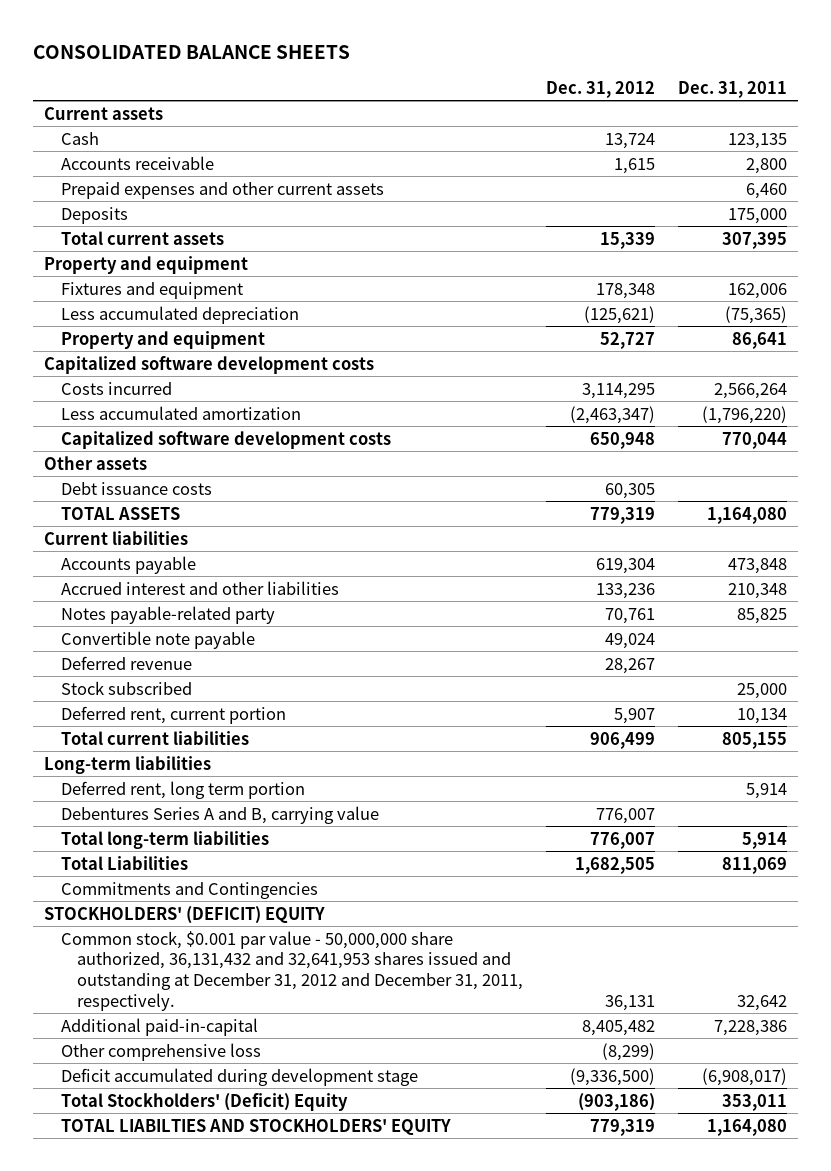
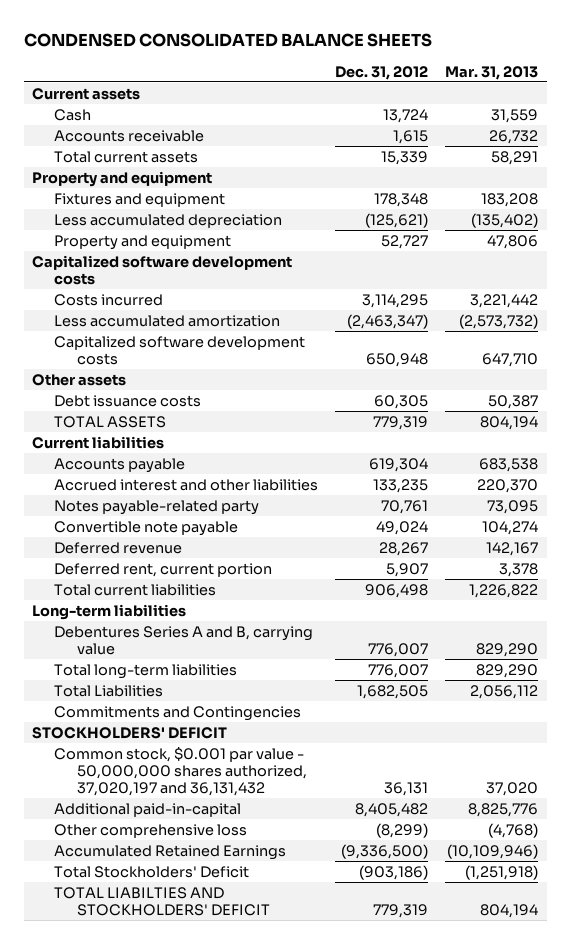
[32,44,350,59] CONSOLIDATED BALANCE SHEETS -> [23,33,432,48] CONDENSED CONSOLIDATED BALANCE SHEETS
[677,81,787,99] Dec. 31, 2011 -> none
none -> [445,65,539,80] Mar. 31, 2013
[60,181,384,199] Prepaid expenses and other current assets -> none
[60,206,128,224] Deposits -> none
[595,582,655,599] 133,236 -> [373,478,429,493] 133,235
[60,680,192,695] Stock subscribed -> none
[589,731,655,749] 906,499 -> [365,583,429,598] 906,498
[60,780,305,799] Deferred rent, long term portion -> none
[44,905,326,924] STOCKHOLDERS' (DEFICIT) EQUITY -> [32,726,228,739] STOCKHOLDERS' DEFICIT
[60,930,524,1012] Common stock, $0.001 par value - 50,000,000 share authorized, 36,131,432 and 32,641,953 shares issued and outstanding at December 31, 2012 and December 31, 2011, respectively. -> [54,746,307,797] Common stock, $0.001 par value - 50,000,000 shares authorized, 37,020,197 and 36,131,432
[60,1067,418,1086] Deficit accumulated during development stage -> [54,844,287,860] Accumulated Retained Earnings
[60,1092,348,1111] Total Stockholders' (Deficit) Equity -> [54,865,250,878] Total Stockholders' Deficit
[60,1118,451,1135] TOTAL LIABILTIES AND STOCKHOLDERS' EQUITY -> [54,886,270,917] TOTAL LIABILTIES AND STOCKHOLDERS' DEFICIT

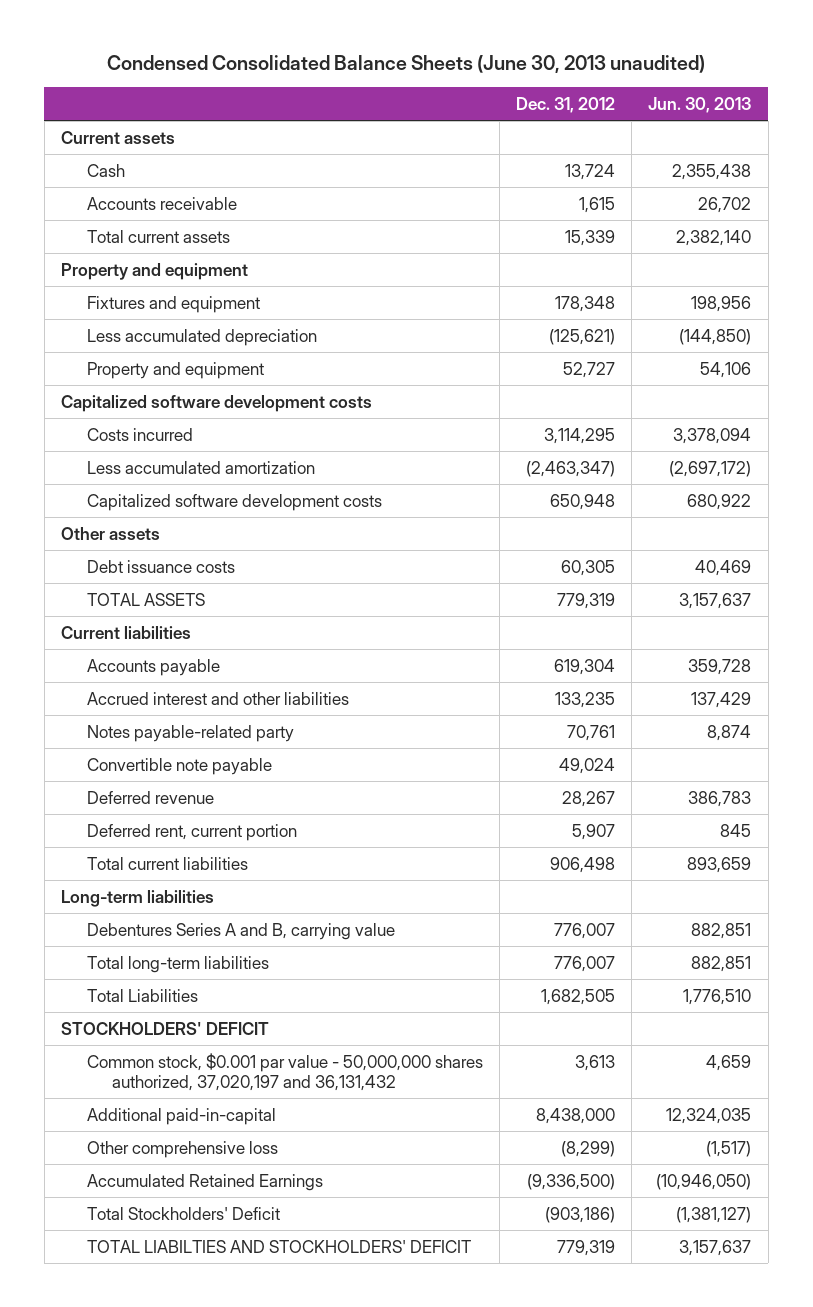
[23,33,432,48] CONDENSED CONSOLIDATED BALANCE SHEETS -> [107,55,706,74] Condensed Consolidated Balance Sheets (June 30, 2013 unaudited)
[445,65,539,80] Mar. 31, 2013 -> none
none -> [648,96,752,113] Jun. 30, 2013
[54,705,302,721] Commitments and Contingencies -> none
[384,782,429,797] 36,131 -> [575,1054,616,1071] 3,613
[355,802,429,817] 8,405,482 -> [536,1107,616,1124] 8,438,000

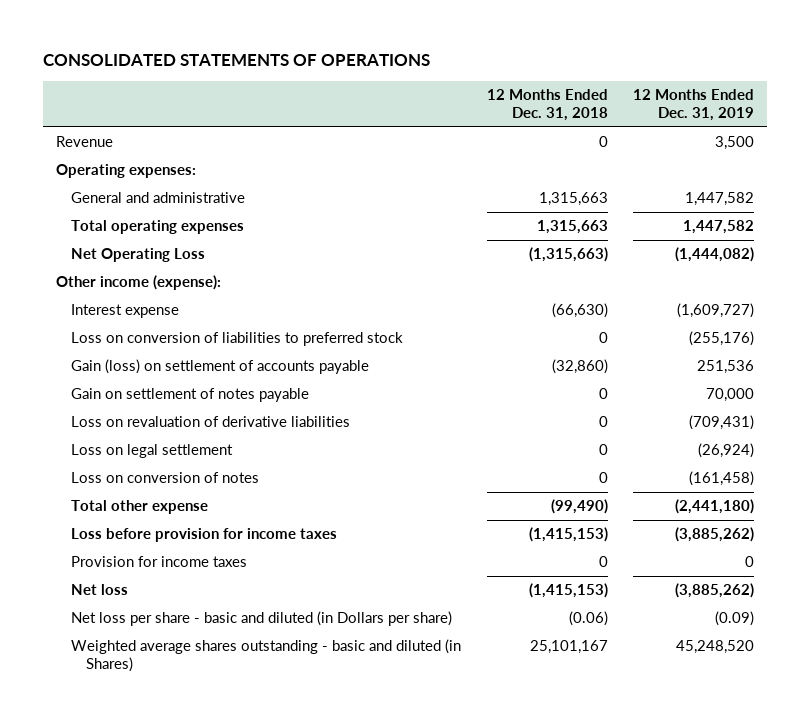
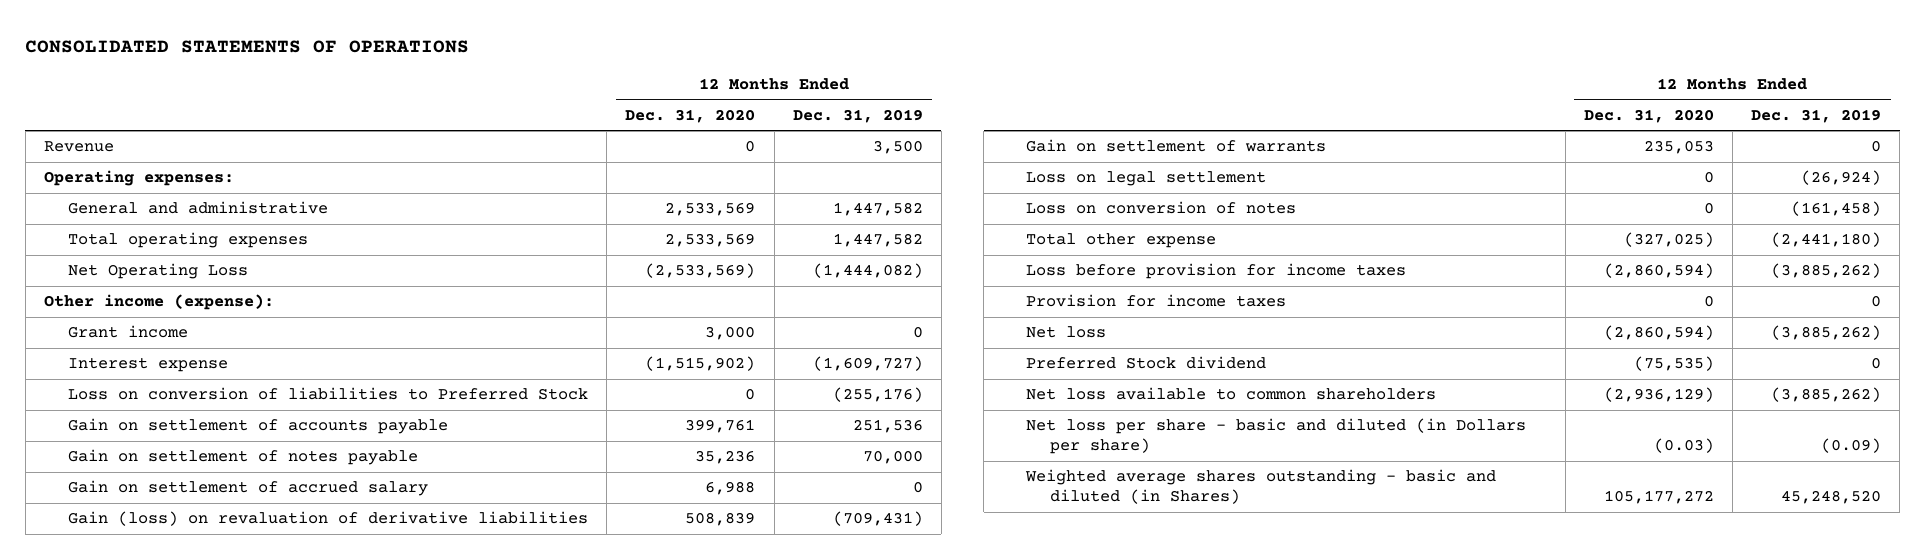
[486,89,608,121] 12 Months Ended Dec. 31, 2018 -> none
none -> [625,108,756,123] Dec. 31, 2020
none -> [67,325,188,339] Grant income
[71,332,404,347] Loss on conversion of liabilities to preferred stock -> [67,387,588,401] Loss on conversion of liabilities to Preferred Stock
[71,359,370,375] Gain (loss) on settlement of accounts payable -> [67,418,448,435] Gain on settlement of accounts payable
none -> [67,480,428,497] Gain on settlement of accrued salary
[71,416,351,428] Loss on revaluation of derivative liabilities -> [67,511,588,527] Gain (loss) on revaluation of derivative liabilities
none -> [1026,139,1327,153] Gain on settlement of warrants
none -> [1026,356,1267,370] Preferred Stock dividend
none -> [1026,387,1437,401] Net loss available to common shareholders

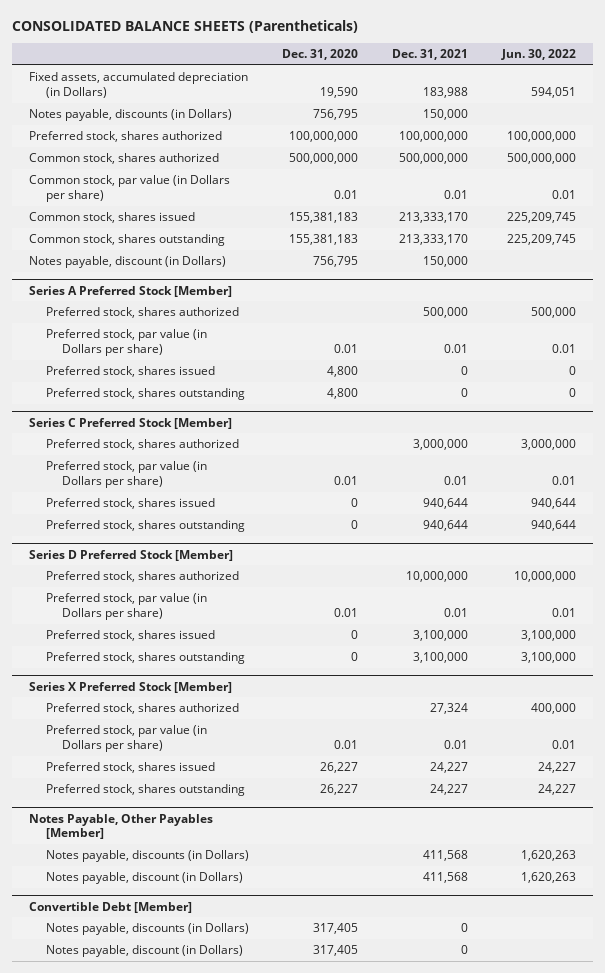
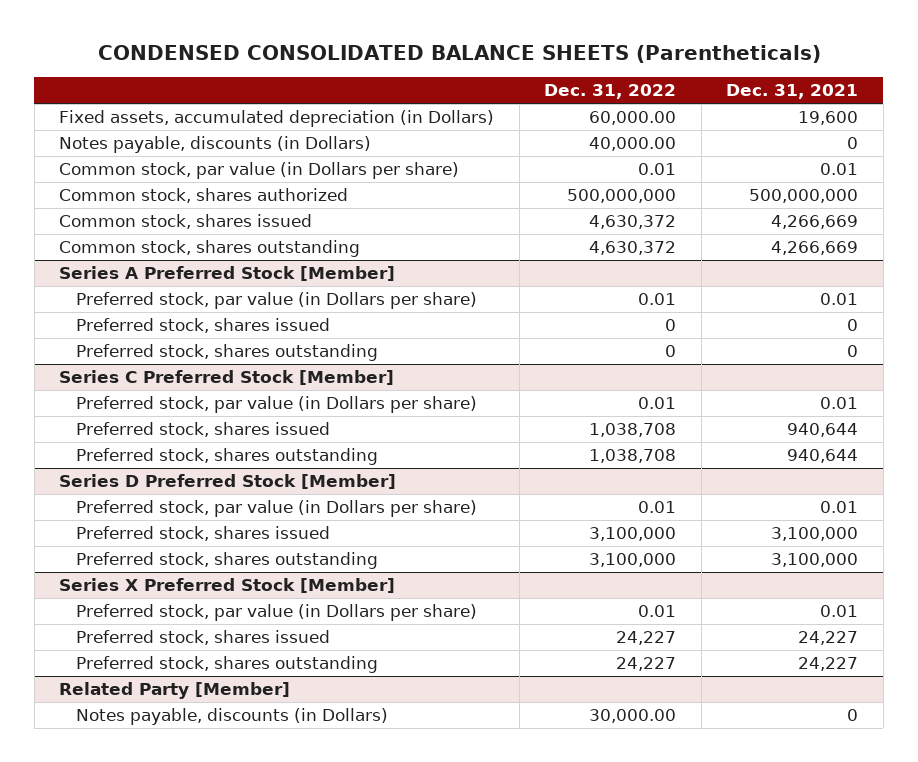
[12,19,359,33] CONSOLIDATED BALANCE SHEETS (Parentheticals) -> [97,45,821,64] CONDENSED CONSOLIDATED BALANCE SHEETS (Parentheticals)
[282,49,359,61] Dec. 31, 2020 -> none
[500,49,576,61] Jun. 30, 2022 -> none
none -> [544,84,677,100] Dec. 31, 2022
[29,131,223,143] Preferred stock, shares authorized -> none
[423,87,469,99] 183,988 -> [798,111,859,126] 19,600
[423,109,469,121] 150,000 -> [847,137,859,150] 0
[29,256,227,269] Notes payable, discount (in Dollars) -> none
[29,153,220,165] Common stock, shares authorized -> [59,188,349,204] Common stock, shares authorized
[399,212,469,224] 213,333,170 -> [771,215,859,230] 4,266,669
[399,234,469,246] 213,333,170 -> [771,241,859,256] 4,266,669
[45,307,239,319] Preferred stock, shares authorized -> none
[45,439,239,451] Preferred stock, shares authorized -> none
[45,571,239,583] Preferred stock, shares authorized -> none
[45,703,239,715] Preferred stock, shares authorized -> none
[29,813,214,840] Notes Payable, Other Payables [Member] -> none
[45,850,249,863] Notes payable, discounts (in Dollars) -> none
[45,872,243,885] Notes payable, discount (in Dollars) -> none
[29,901,193,913] Convertible Debt [Member] -> none
none -> [59,682,291,700] Related Party [Member]
[45,945,243,958] Notes payable, discount (in Dollars) -> none

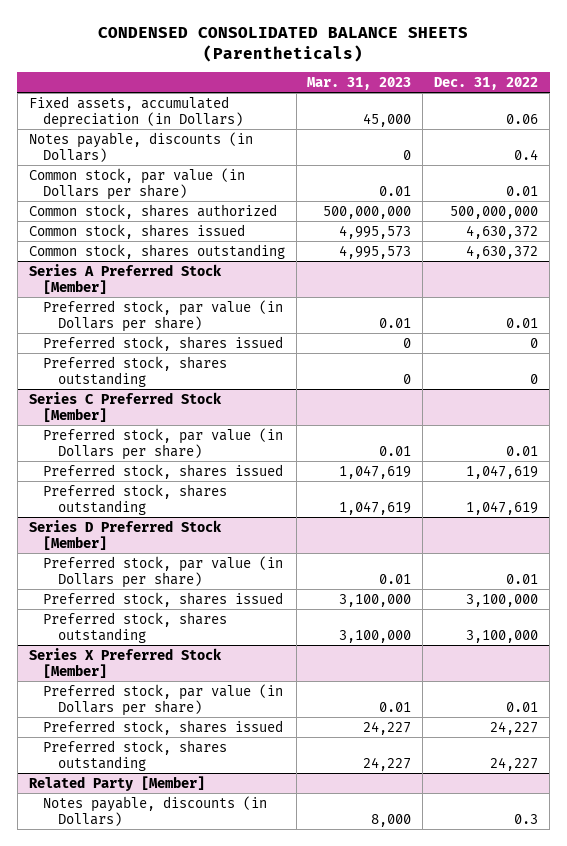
[726,84,859,100] Dec. 31, 2021 -> none
none -> [307,76,412,90] Mar. 31, 2023
[589,111,677,126] 60,000.00 -> [506,113,539,124] 0.06
[589,137,677,152] 40,000.00 -> [514,148,539,160] 0.4
[589,423,677,438] 1,038,708 -> [466,464,539,479] 1,047,619
[589,449,677,464] 1,038,708 -> [466,500,539,515] 1,047,619
[589,709,677,724] 30,000.00 -> [514,813,539,824] 0.3

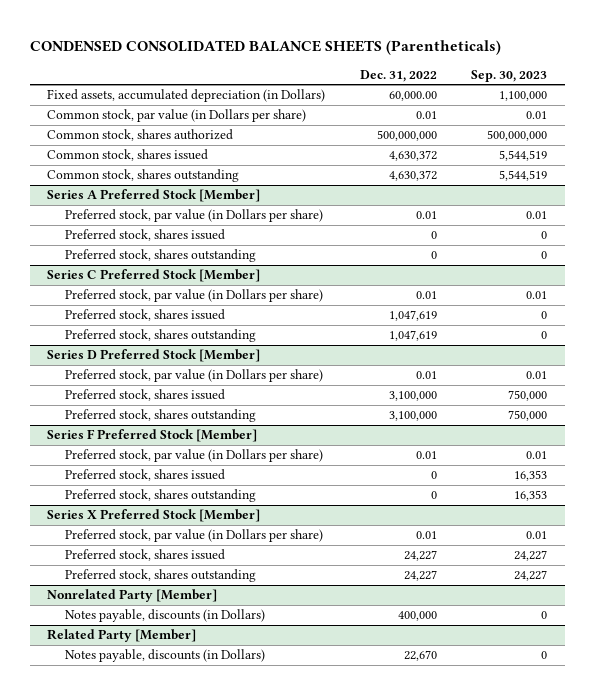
[307,76,412,90] Mar. 31, 2023 -> none
none -> [471,69,548,82] Sep. 30, 2023
[28,131,253,162] Notes payable, discounts (in Dollars) -> none
[506,113,539,124] 0.06 -> [388,91,437,102] 60,000.00
none -> [47,429,258,443] Series F Preferred Stock [Member]
none -> [65,449,324,463] Preferred stock, par value (in Dollars per share)
none -> [65,469,226,482] Preferred stock, shares issued
none -> [65,489,257,503] Preferred stock, shares outstanding
none -> [47,589,218,603] Nonrelated Party [Member]
none -> [65,609,266,623] Notes payable, discounts (in Dollars)
[514,813,539,824] 0.3 -> [403,650,437,662] 22,670

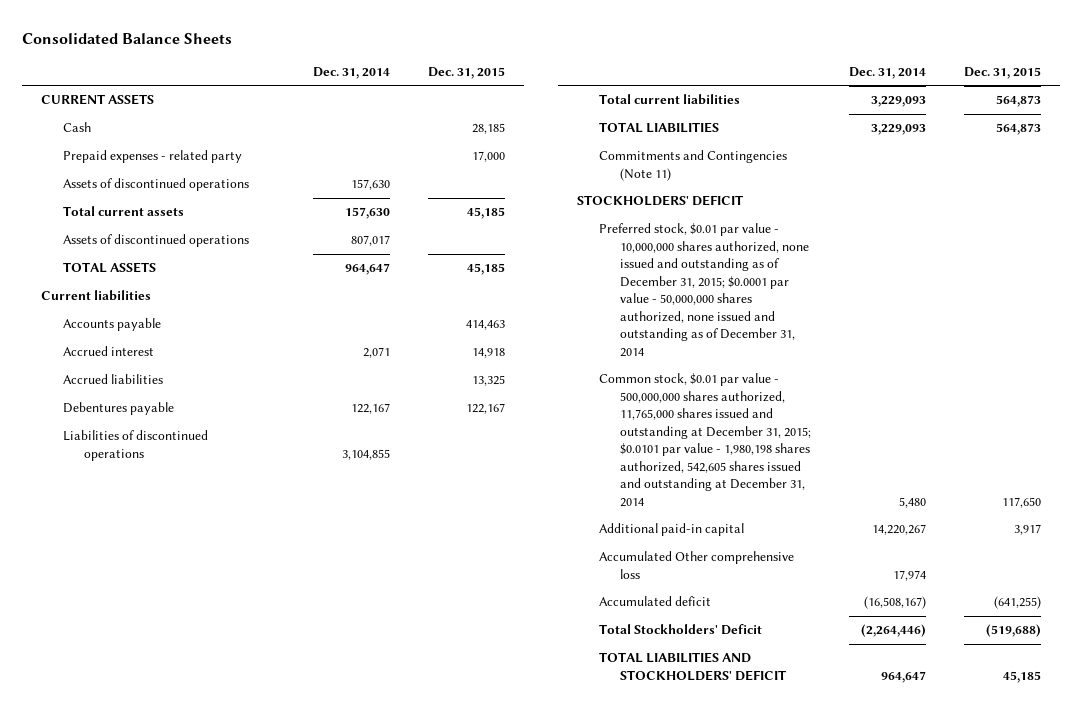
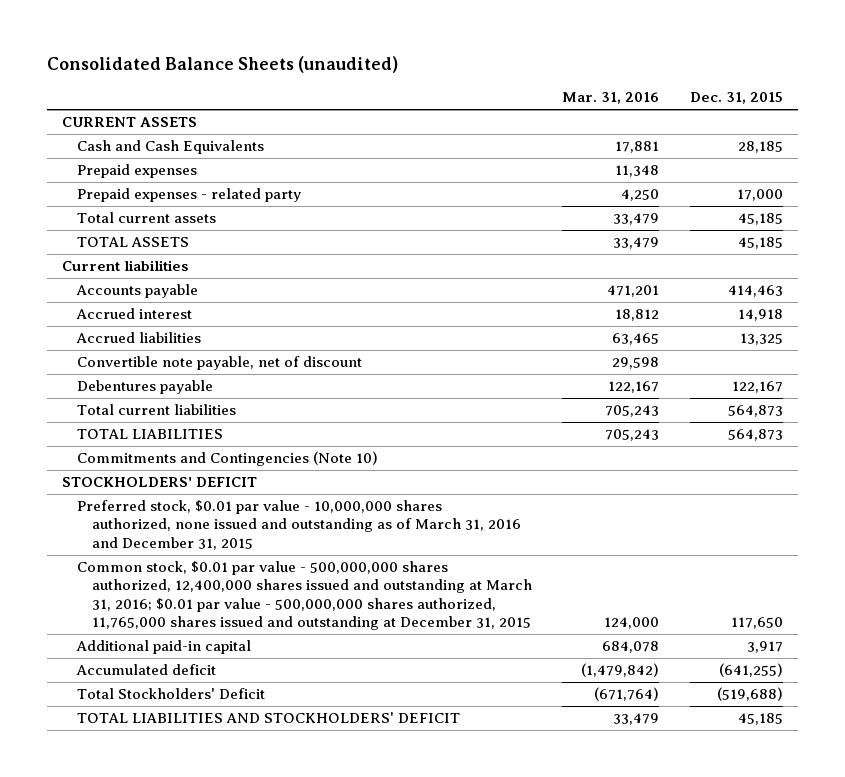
[22,32,233,44] Consolidated Balance Sheets -> [46,56,398,74] Consolidated Balance Sheets (unaudited)
[313,66,391,79] Dec. 31, 2014 -> none
none -> [562,92,660,105] Mar. 31, 2016
[62,122,91,133] Cash -> [77,140,265,155] Cash and Cash Equivalents
none -> [77,164,198,179] Prepaid expenses
[62,178,249,192] Assets of discontinued operations -> none
[62,234,249,248] Assets of discontinued operations -> none
none -> [77,356,363,371] Convertible note payable, net of discount
[62,430,208,461] Liabilities of discontinued operations -> none
[598,150,787,181] Commitments and Contingencies (Note 11) -> [77,451,379,467] Commitments and Contingencies (Note 10)
[598,223,810,357] Preferred stock, $0.01 par value - 10,000,000 shares authorized, none issued and outstanding as of December 31, 2015; $0.0001 par value - 50,000,000 shares authorized, none issued and outstanding as of December 31, 2014 -> [77,500,521,550] Preferred stock, $0.01 par value - 10,000,000 shares authorized, none issued and outstanding as of March 31, 2016 and December 31, 2015
[598,373,812,507] Common stock, $0.01 par value - 500,000,000 shares authorized, 11,765,000 shares issued and outstanding at December 31, 2015; $0.0101 par value - 1,980,198 shares authorized, 542,605 shares issued and outstanding at December 31, 2014 -> [77,561,532,631] Common stock, $0.01 par value - 500,000,000 shares authorized, 12,400,000 shares issued and outstanding at March 31, 2016; $0.01 par value - 500,000,000 shares authorized, 11,765,000 shares issued and outstanding at December 31, 2015
[598,551,794,579] Accumulated Other comprehensive loss -> none

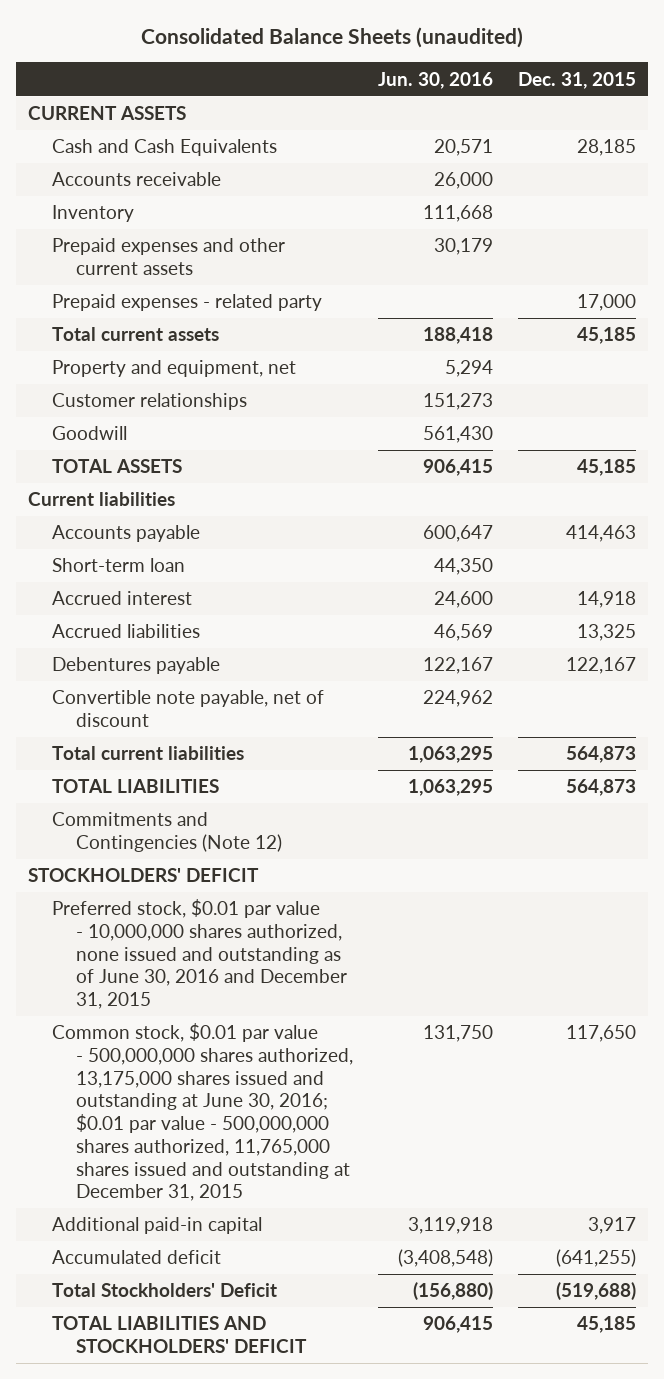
[562,92,660,105] Mar. 31, 2016 -> none
none -> [377,71,493,89] Jun. 30, 2016
none -> [52,172,222,187] Accounts receivable
none -> [52,205,135,223] Inventory
[77,164,198,179] Prepaid expenses -> [52,238,286,275] Prepaid expenses and other current assets
none -> [52,360,297,378] Property and equipment, net
none -> [52,393,248,411] Customer relationships
none -> [52,426,128,441] Goodwill
none -> [52,558,186,573] Short-term loan
[77,356,363,371] Convertible note payable, net of discount -> [52,690,325,727] Convertible note payable, net of discount
[77,451,379,467] Commitments and Contingencies (Note 10) -> [52,812,282,852] Commitments and Contingencies (Note 12)
[77,500,521,550] Preferred stock, $0.01 par value - 10,000,000 shares authorized, none issued and outstanding as of March 31, 2016 and December 31, 2015 -> [52,899,347,1010] Preferred stock, $0.01 par value - 10,000,000 shares authorized, none issued and outstanding as of June 30, 2016 and December 31, 2015
[77,561,532,631] Common stock, $0.01 par value - 500,000,000 shares authorized, 12,400,000 shares issued and outstanding at March 31, 2016; $0.01 par value - 500,000,000 shares authorized, 11,765,000 shares issued and outstanding at December 31, 2015 -> [52,1023,353,1202] Common stock, $0.01 par value - 500,000,000 shares authorized, 13,175,000 shares issued and outstanding at June 30, 2016; $0.01 par value - 500,000,000 shares authorized, 11,765,000 shares issued and outstanding at December 31, 2015

